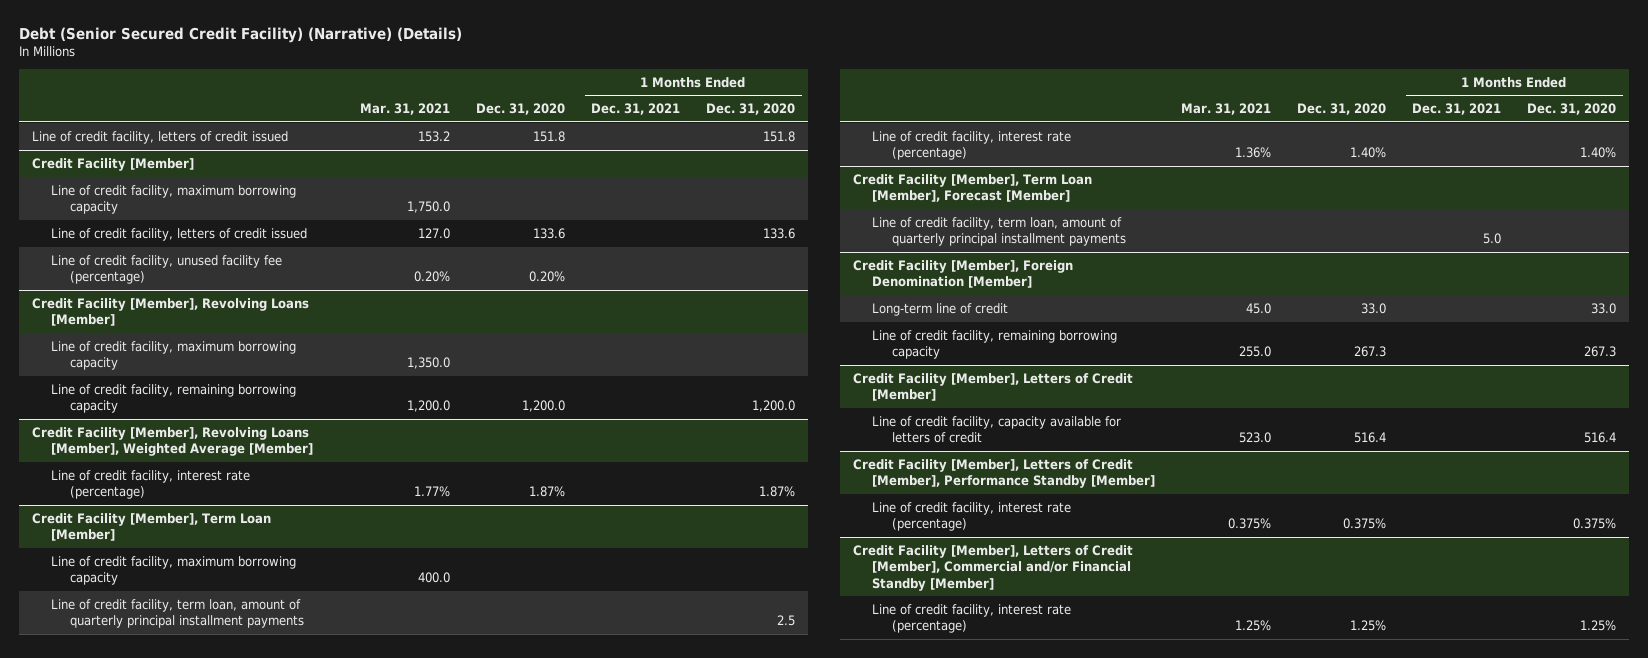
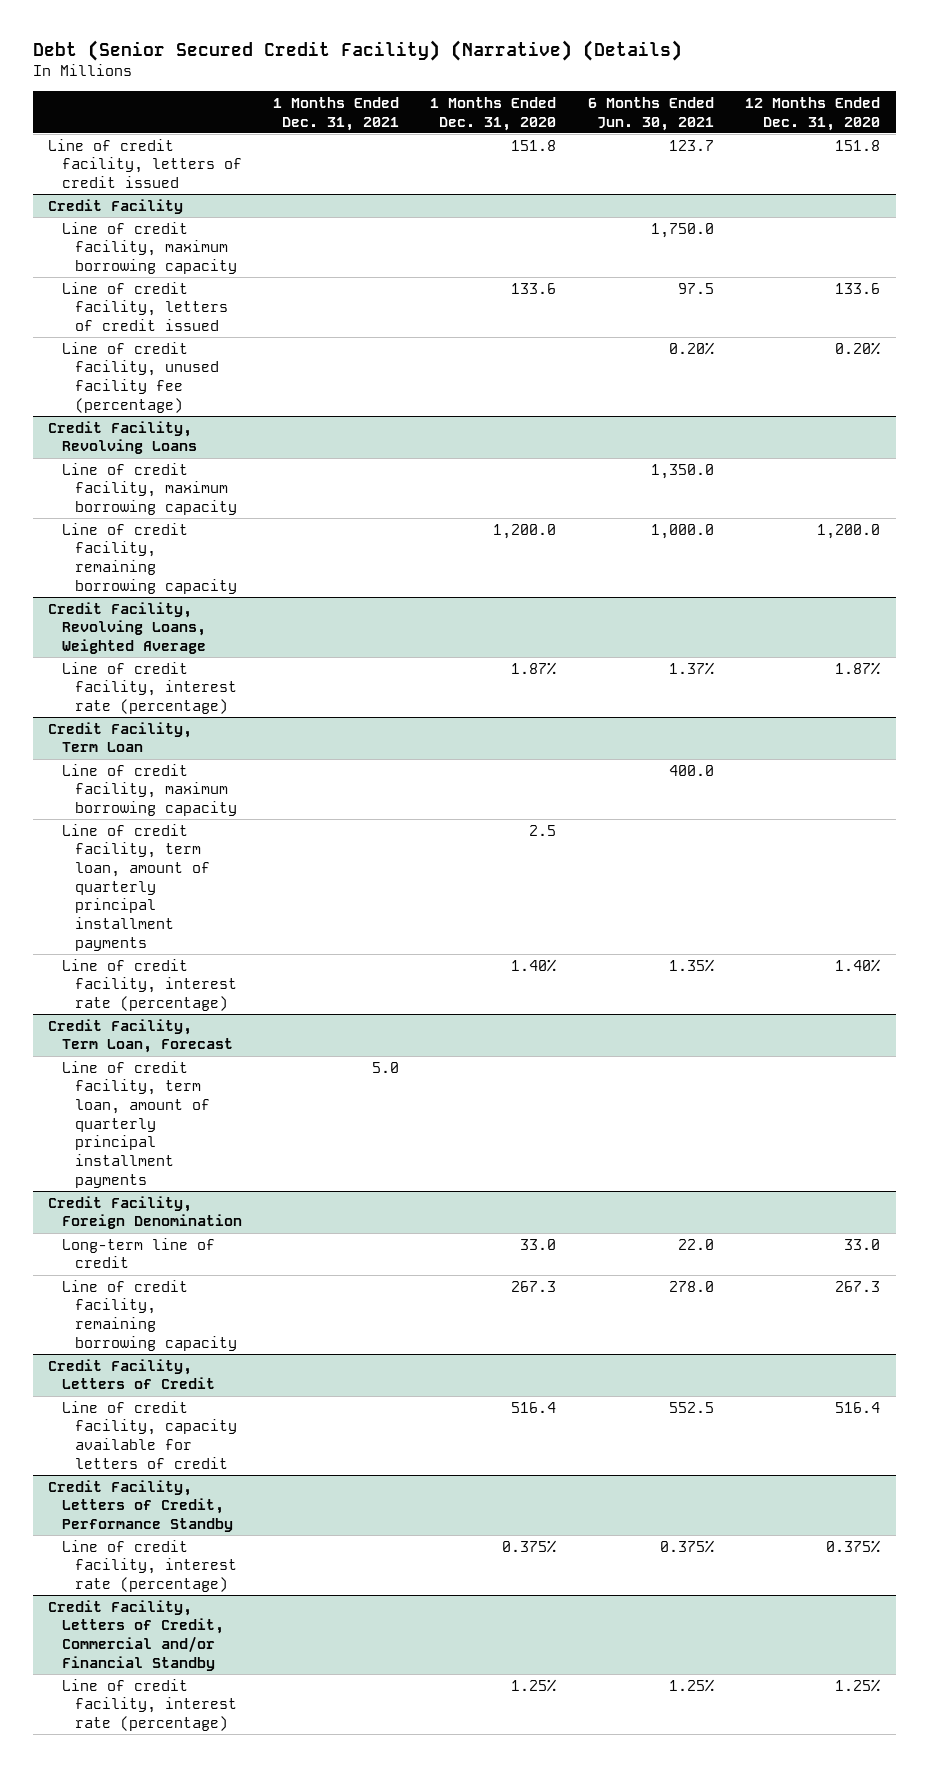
[360,103,451,116] Mar. 31, 2021 -> none
[476,103,566,116] Dec. 31, 2020 -> none
none -> [587,96,714,131] 6 Months Ended Jun. 30, 2021
none -> [745,96,881,131] 12 Months Ended Dec. 31, 2020
[31,157,194,171] Credit Facility [Member] -> [48,198,184,214] Credit Facility
[31,297,309,327] Credit Facility [Member], Revolving Loans [Member] -> [48,420,197,455] Credit Facility, Revolving Loans
[31,426,314,457] Credit Facility [Member], Revolving Loans [Member], Weighted Average [Member] -> [48,601,206,655] Credit Facility, Revolving Loans, Weighted Average
[31,512,271,542] Credit Facility [Member], Term Loan [Member] -> [48,721,193,753] Credit Facility, Term Loan
[853,173,1093,203] Credit Facility [Member], Term Loan [Member], Forecast [Member] -> [48,1018,233,1054] Credit Facility, Term Loan, Forecast
[853,259,1074,289] Credit Facility [Member], Foreign Denomination [Member] -> [48,1195,242,1230] Credit Facility, Foreign Denomination
[853,372,1134,402] Credit Facility [Member], Letters of Credit [Member] -> [48,1358,215,1390] Credit Facility, Letters of Credit
[853,458,1156,489] Credit Facility [Member], Letters of Credit [Member], Performance Standby [Member] -> [48,1479,233,1533] Credit Facility, Letters of Credit, Performance Standby
[853,544,1134,591] Credit Facility [Member], Letters of Credit [Member], Commercial and/or Financial Standby [Member] -> [48,1599,224,1671] Credit Facility, Letters of Credit, Commercial and/or Financial Standby

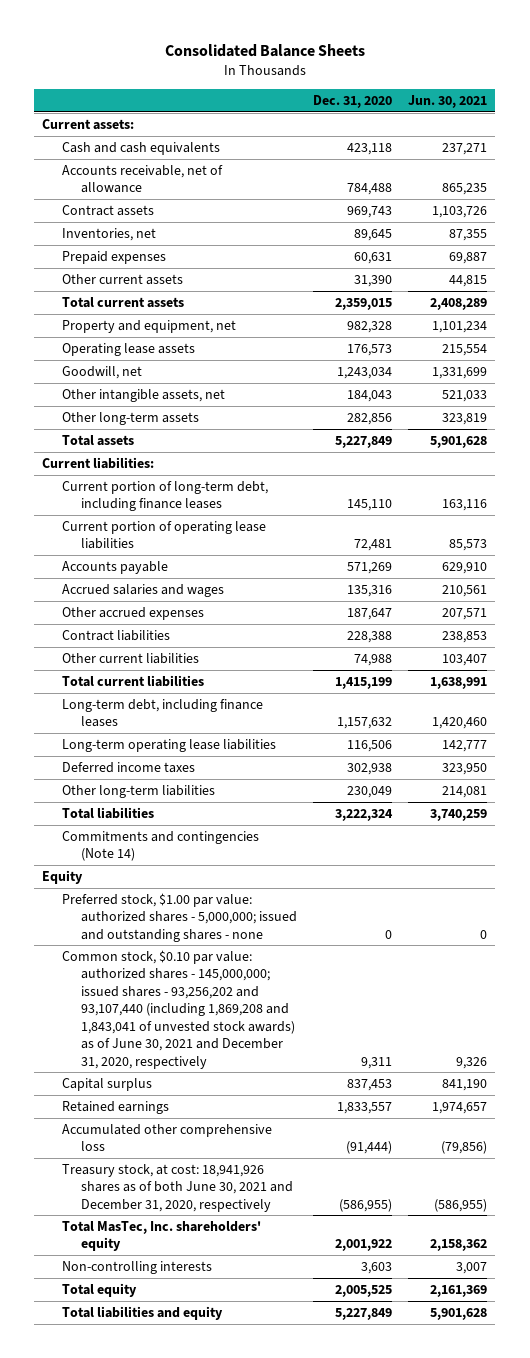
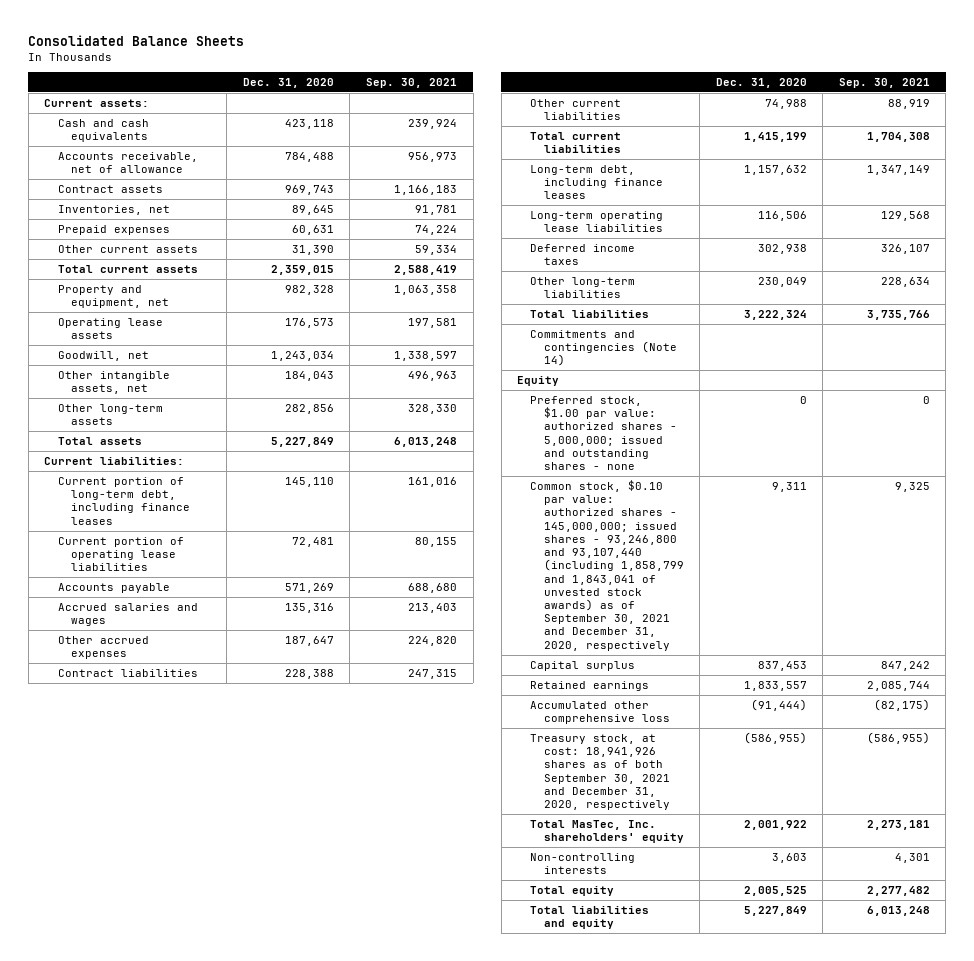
[408,95,488,109] Jun. 30, 2021 -> none
none -> [366,77,458,88] Sep. 30, 2021
[61,949,295,1069] Common stock, $0.10 par value: authorized shares - 145,000,000; issued shares - 93,256,202 and 93,107,440 (including 1,869,208 and 1,843,041 of unvested stock awards) as of June 30, 2021 and December 31, 2020, respectively -> [530,480,684,651] Common stock, $0.10 par value: authorized shares - 145,000,000; issued shares - 93,246,800 and 93,107,440 (including 1,858,799 and 1,843,041 of unvested stock awards) as of September 30, 2021 and December 31, 2020, respectively
[61,1163,293,1212] Treasury stock, at cost: 18,941,926 shares as of both June 30, 2021 and December 31, 2020, respectively -> [530,734,670,811] Treasury stock, at cost: 18,941,926 shares as of both September 30, 2021 and December 31, 2020, respectively

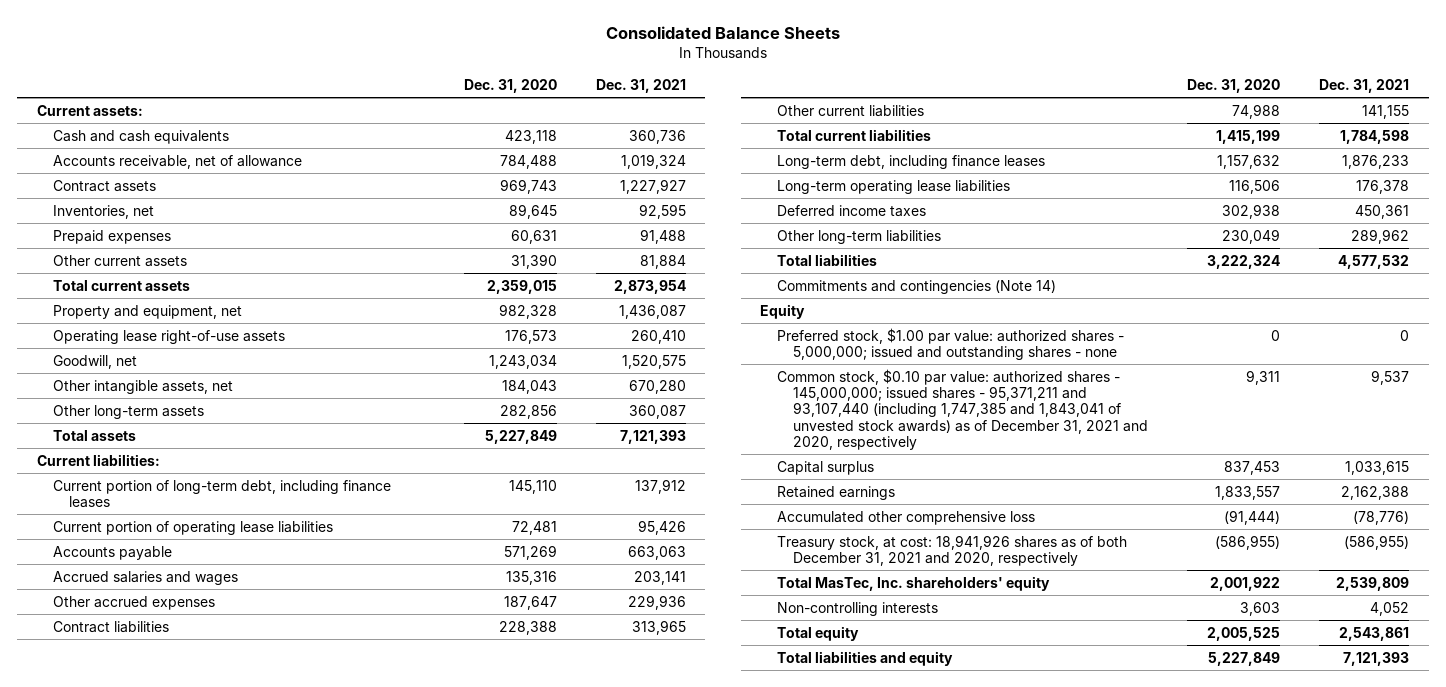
[366,77,458,88] Sep. 30, 2021 -> none
none -> [595,78,686,93] Dec. 31, 2021
[57,318,163,340] Operating lease assets -> [53,329,286,344] Operating lease right-of-use assets
[530,480,684,651] Common stock, $0.10 par value: authorized shares - 145,000,000; issued shares - 93,246,800 and 93,107,440 (including 1,858,799 and 1,843,041 of unvested stock awards) as of September 30, 2021 and December 31, 2020, respectively -> [776,368,1148,450] Common stock, $0.10 par value: authorized shares - 145,000,000; issued shares - 95,371,211 and 93,107,440 (including 1,747,385 and 1,843,041 of unvested stock awards) as of December 31, 2021 and 2020, respectively
[530,734,670,811] Treasury stock, at cost: 18,941,926 shares as of both September 30, 2021 and December 31, 2020, respectively -> [776,534,1127,566] Treasury stock, at cost: 18,941,926 shares as of both December 31, 2021 and 2020, respectively

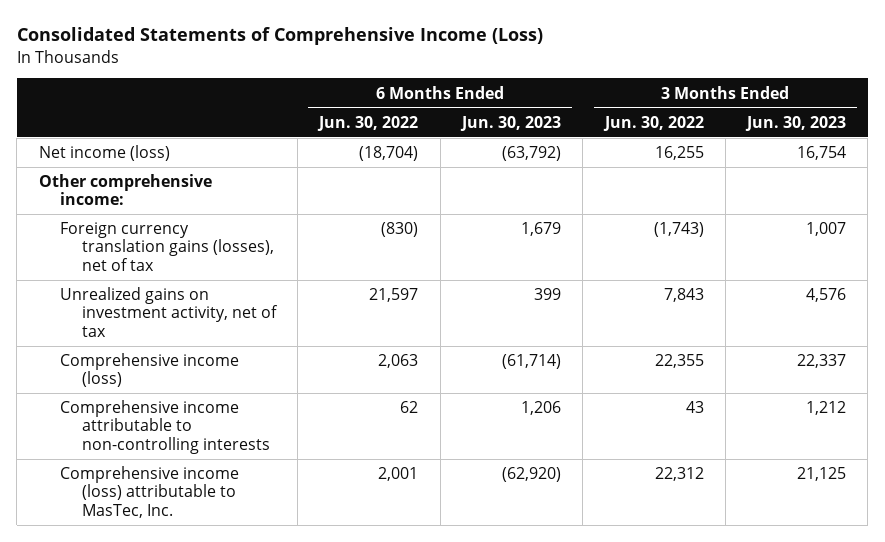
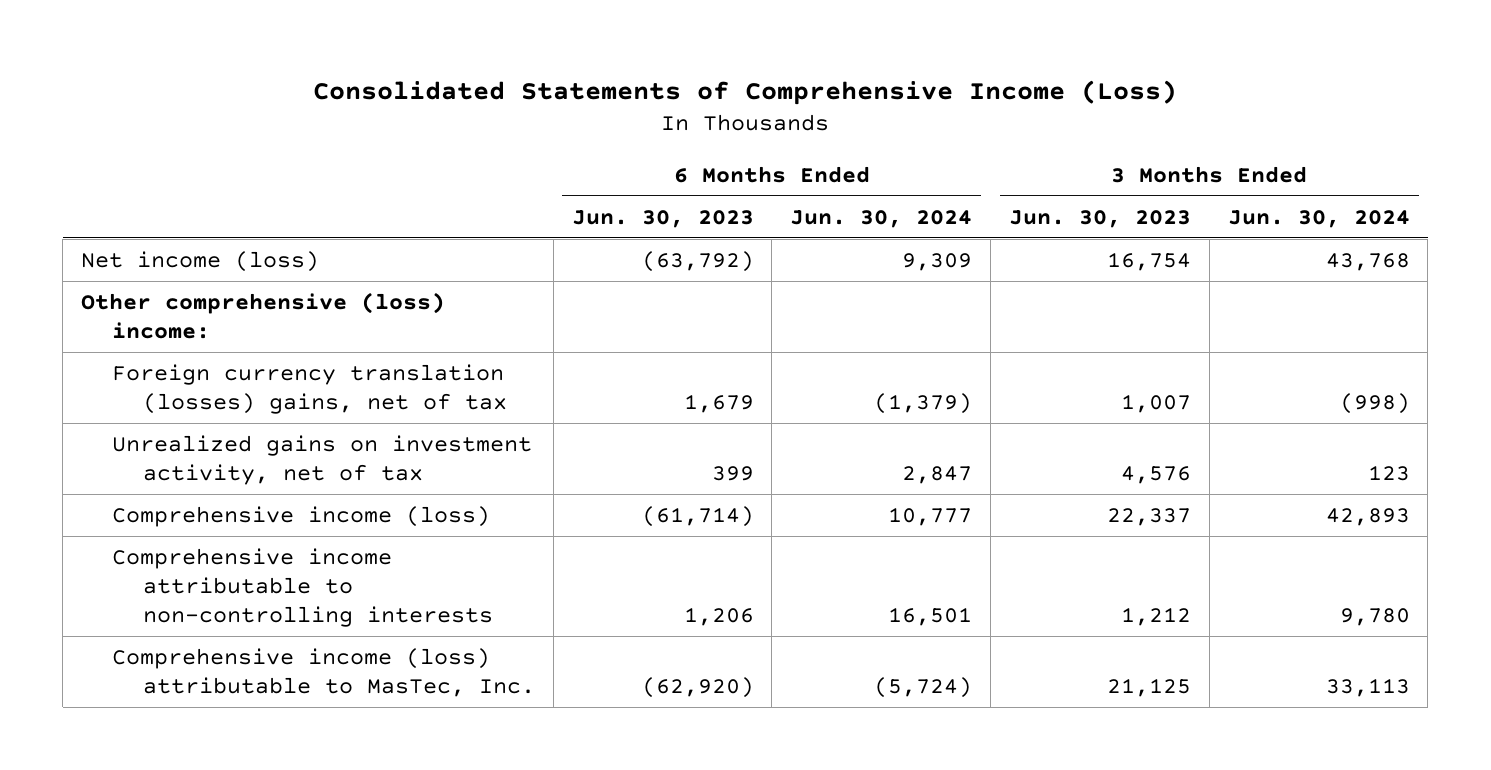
[317,115,419,131] Jun. 30, 2022 -> none
[602,115,704,131] Jun. 30, 2022 -> none
none -> [790,209,973,228] Jun. 30, 2024
none -> [1227,209,1410,228] Jun. 30, 2024
[38,174,212,206] Other comprehensive income: -> [81,291,446,339] Other comprehensive (loss) income:
[60,222,274,271] Foreign currency translation gains (losses), net of tax -> [111,363,507,414] Foreign currency translation (losses) gains, net of tax

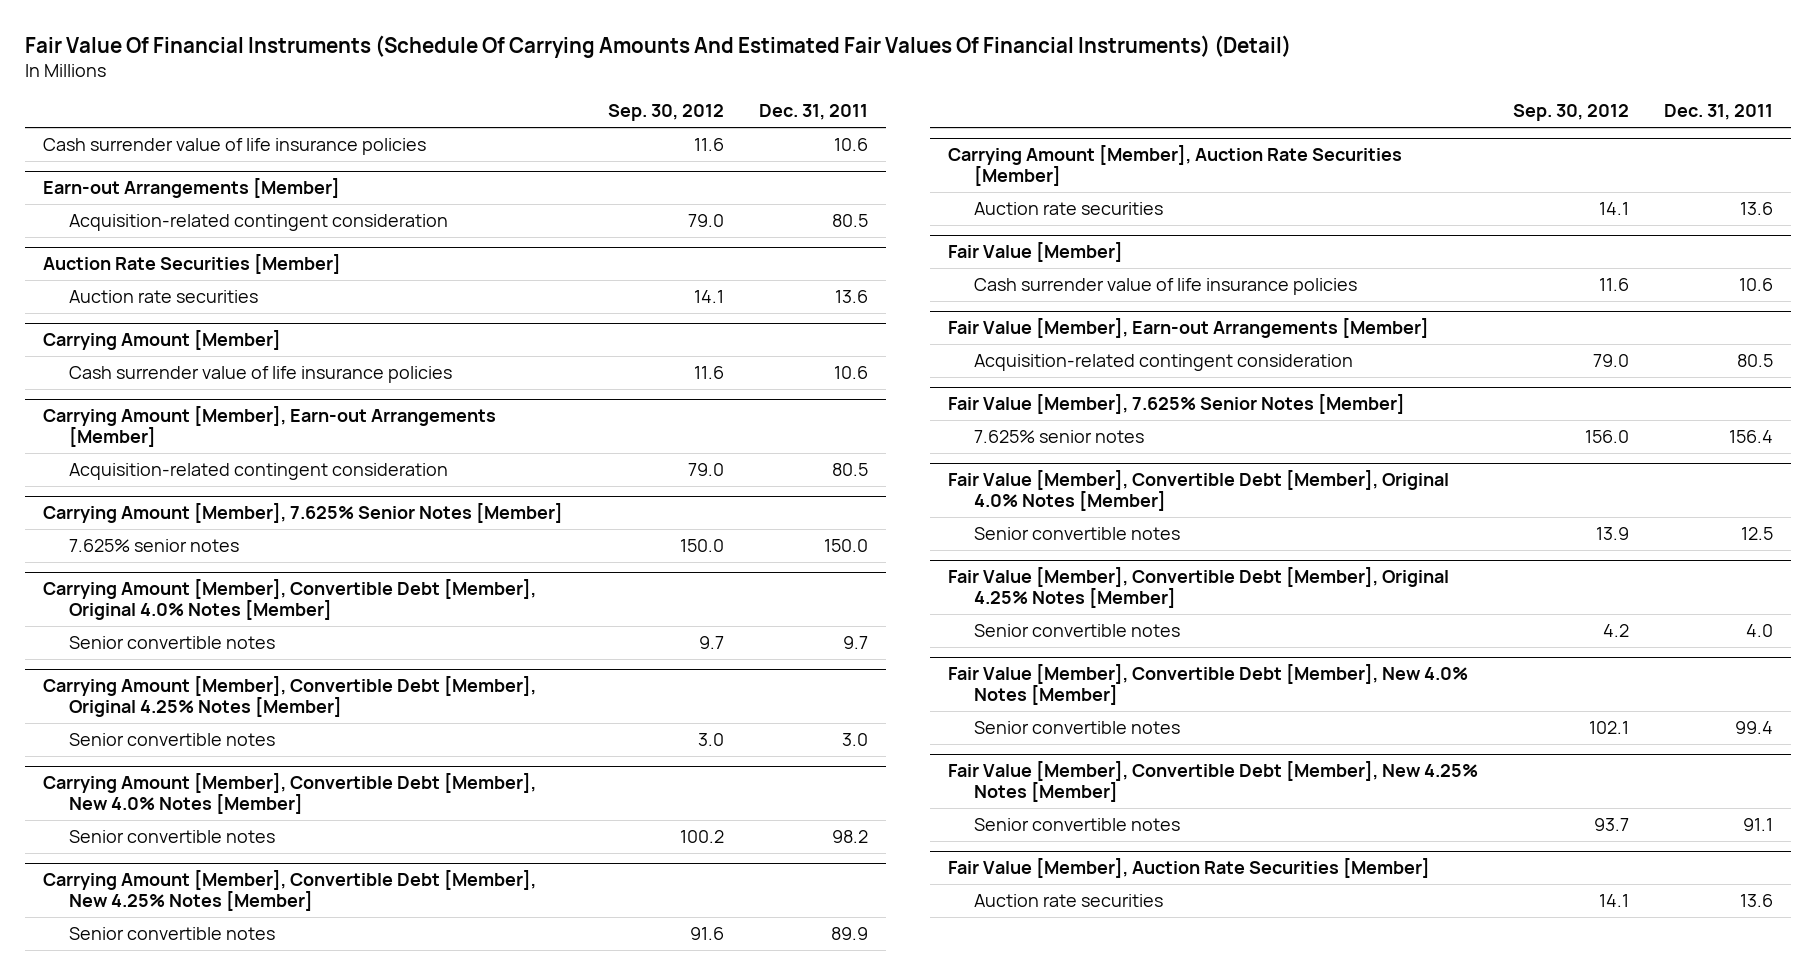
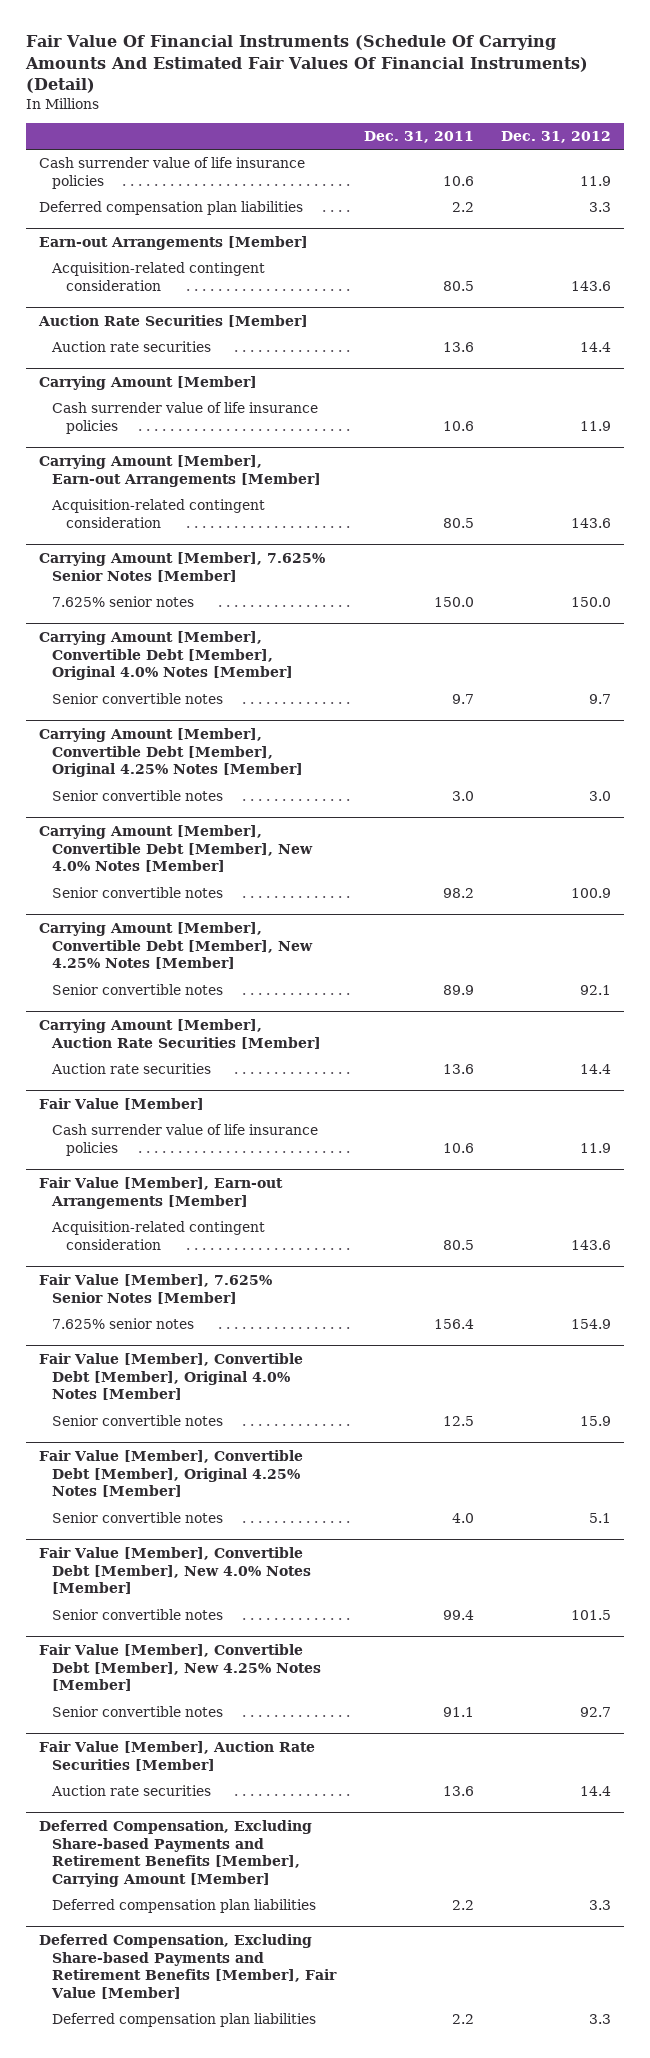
[608,104,725,122] Sep. 30, 2012 -> none
none -> [500,131,611,144] Dec. 31, 2012
none -> [39,201,304,216] Deferred compensation plan liabilities
none -> [39,1820,313,1888] Deferred Compensation, Excluding Share-based Payments and Retirement Benefits [Member], Carrying Amount [Member]
none -> [52,1899,317,1914] Deferred compensation plan liabilities
none -> [39,1934,338,2000] Deferred Compensation, Excluding Share-based Payments and Retirement Benefits [Member], Fair Value [Member]
none -> [52,2013,317,2028] Deferred compensation plan liabilities

